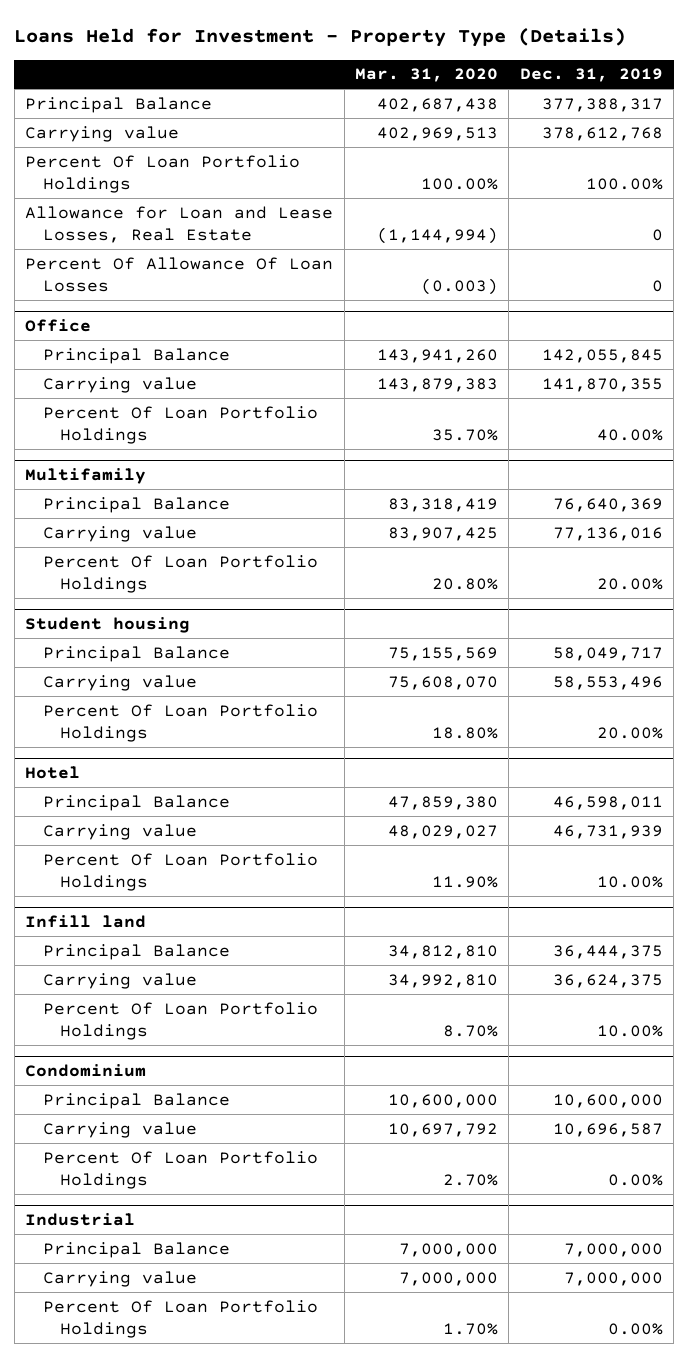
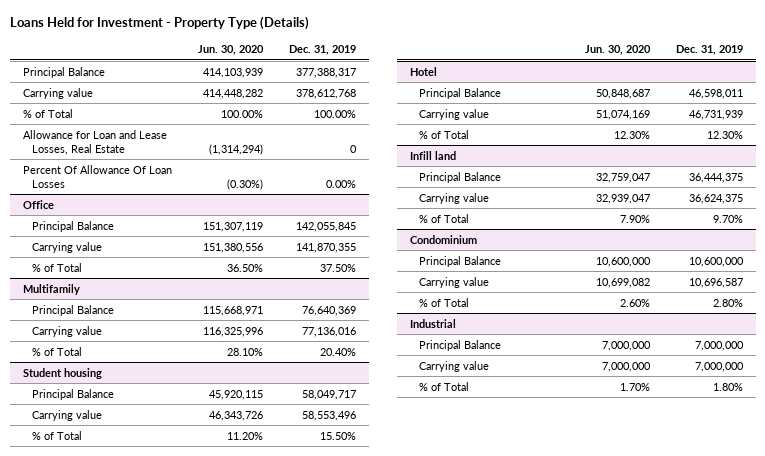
[354,68,498,83] Mar. 31, 2020 -> none
none -> [197,45,264,56] Jun. 30, 2020
[25,154,301,193] Percent Of Loan Portfolio Holdings -> [22,108,73,118] % of Total
[651,279,663,292] 0 -> [325,179,356,188] 0.00%
[42,405,318,444] Percent Of Loan Portfolio Holdings -> none
none -> [32,262,83,272] % of Total
[42,554,318,593] Percent Of Loan Portfolio Holdings -> none
none -> [32,346,83,356] % of Total
[42,703,318,742] Percent Of Loan Portfolio Holdings -> none
none -> [32,430,83,440] % of Total
[42,852,318,891] Percent Of Loan Portfolio Holdings -> none
none -> [419,129,470,139] % of Total
[42,1001,318,1040] Percent Of Loan Portfolio Holdings -> none
none -> [419,213,470,223] % of Total
[42,1150,318,1189] Percent Of Loan Portfolio Holdings -> none
none -> [419,297,470,307] % of Total
[42,1299,318,1338] Percent Of Loan Portfolio Holdings -> none
none -> [419,381,470,391] % of Total

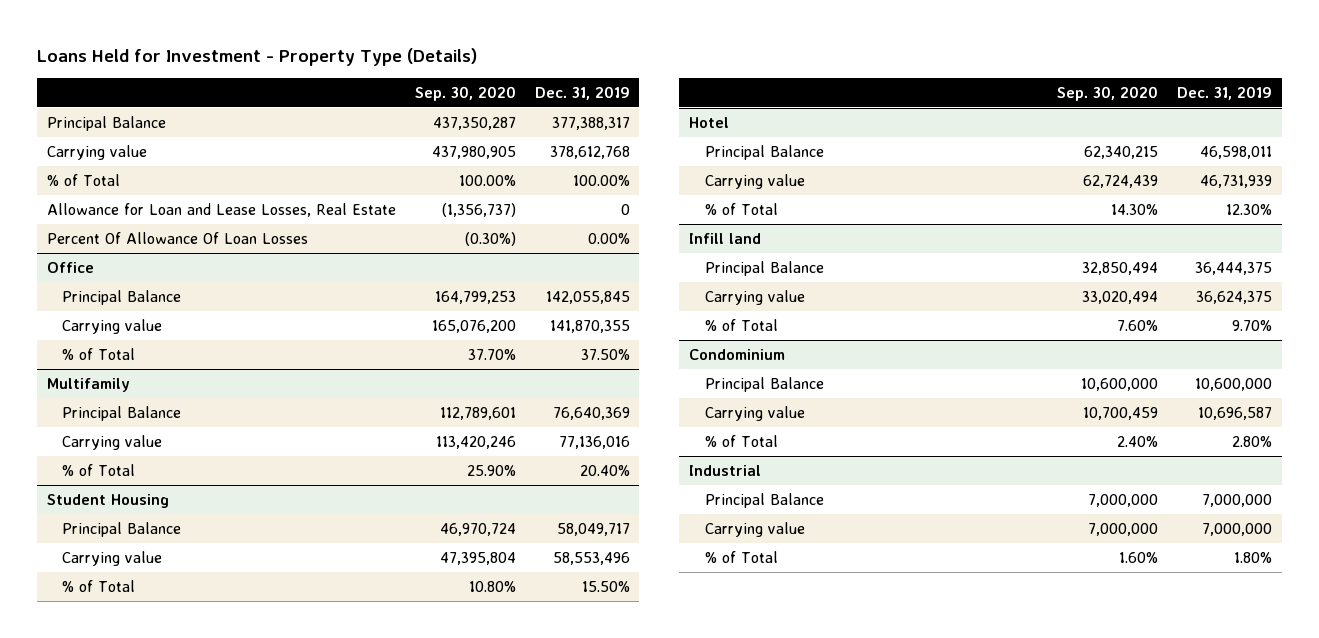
[197,45,264,56] Jun. 30, 2020 -> none
none -> [414,85,516,101] Sep. 30, 2020
[22,367,102,379] Student housing -> [46,493,169,508] Student Housing

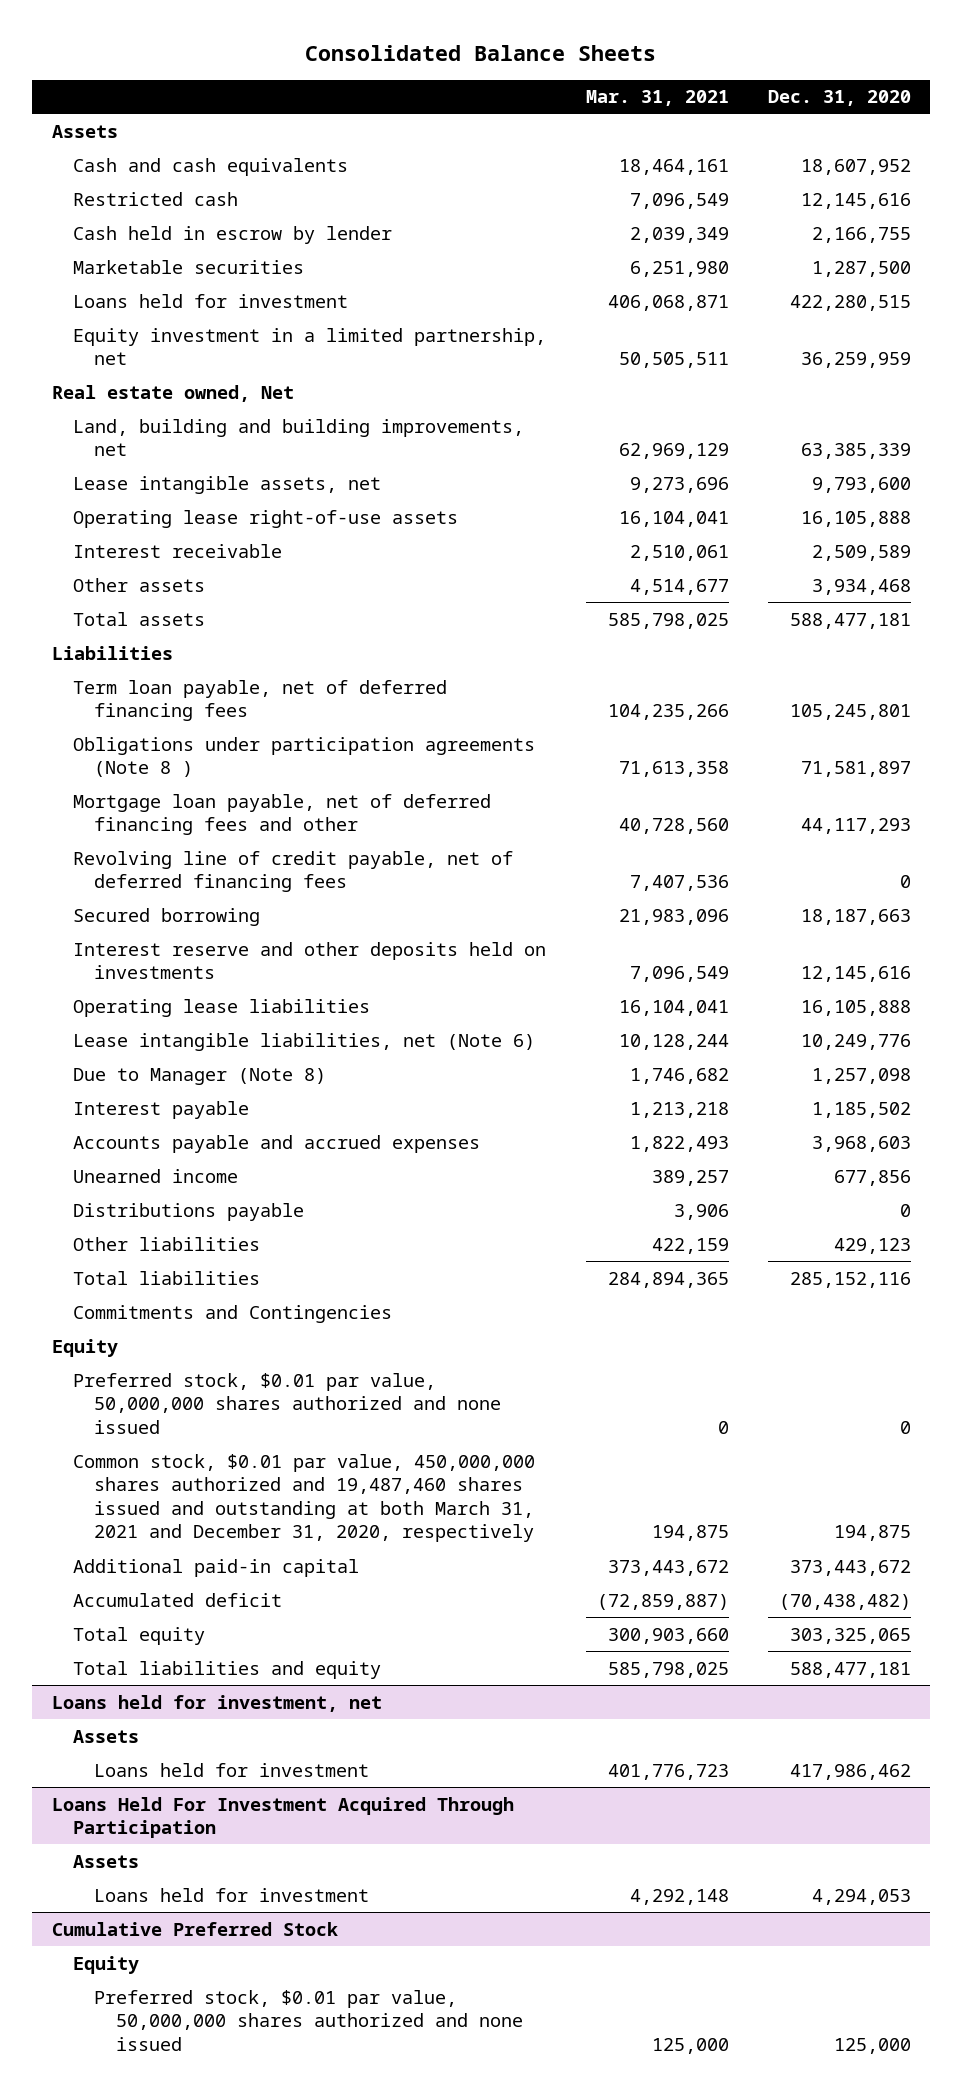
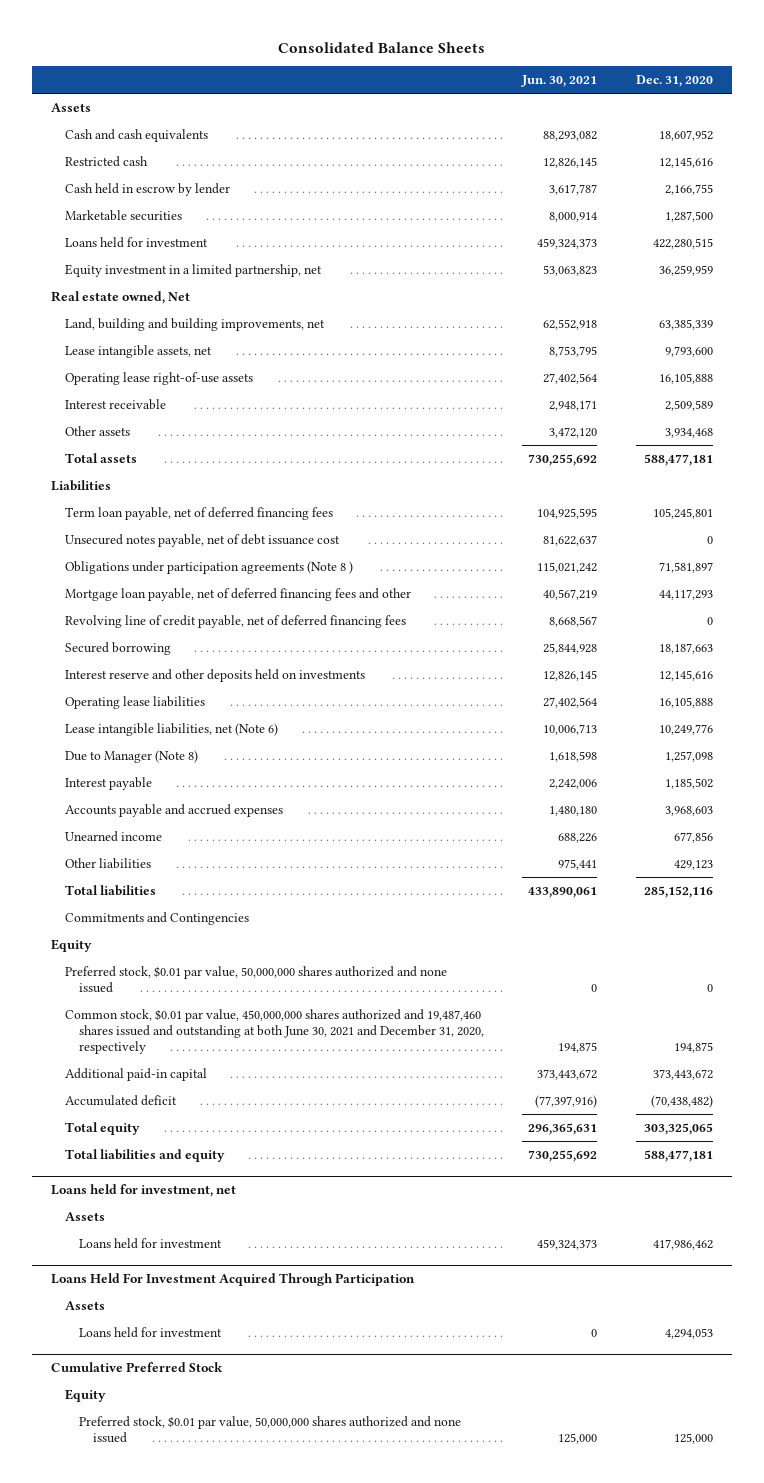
[585,90,729,107] Mar. 31, 2021 -> none
none -> [521,75,598,88] Jun. 30, 2021
none -> [65,533,341,547] Unsecured notes payable, net of debt issuance cost
[73,1202,305,1221] Distributions payable -> none
[73,1453,536,1543] Common stock, $0.01 par value, 450,000,000 shares authorized and 19,487,460 shares issued and outstanding at both March 31, 2021 and December 31, 2020, respectively -> [65,1008,485,1054] Common stock, $0.01 par value, 450,000,000 shares authorized and 19,487,460 shares issued and outstanding at both June 30, 2021 and December 31, 2020, respectively

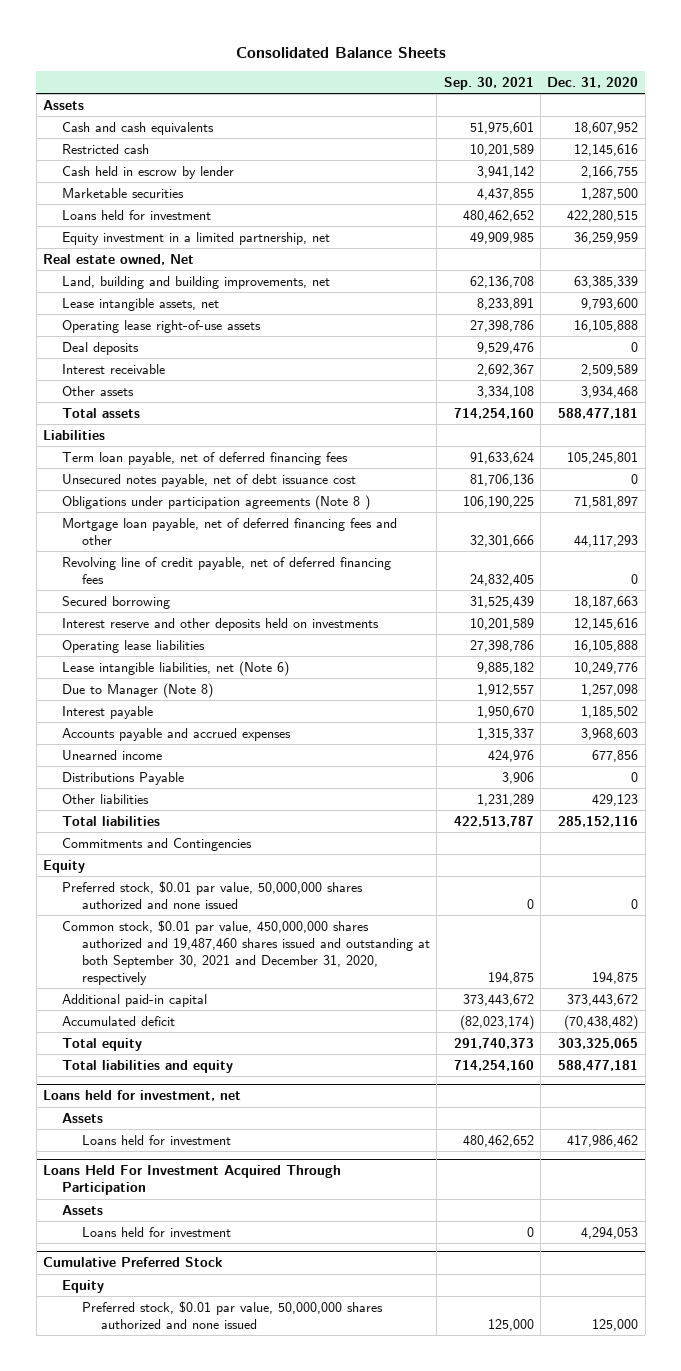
[521,75,598,88] Jun. 30, 2021 -> none
none -> [443,77,534,91] Sep. 30, 2021
none -> [62,341,140,355] Deal deposits
none -> [62,771,185,785] Distributions Payable
[65,1008,485,1054] Common stock, $0.01 par value, 450,000,000 shares authorized and 19,487,460 shares issued and outstanding at both June 30, 2021 and December 31, 2020, respectively -> [62,919,430,985] Common stock, $0.01 par value, 450,000,000 shares authorized and 19,487,460 shares issued and outstanding at both September 30, 2021 and December 31, 2020, respectively

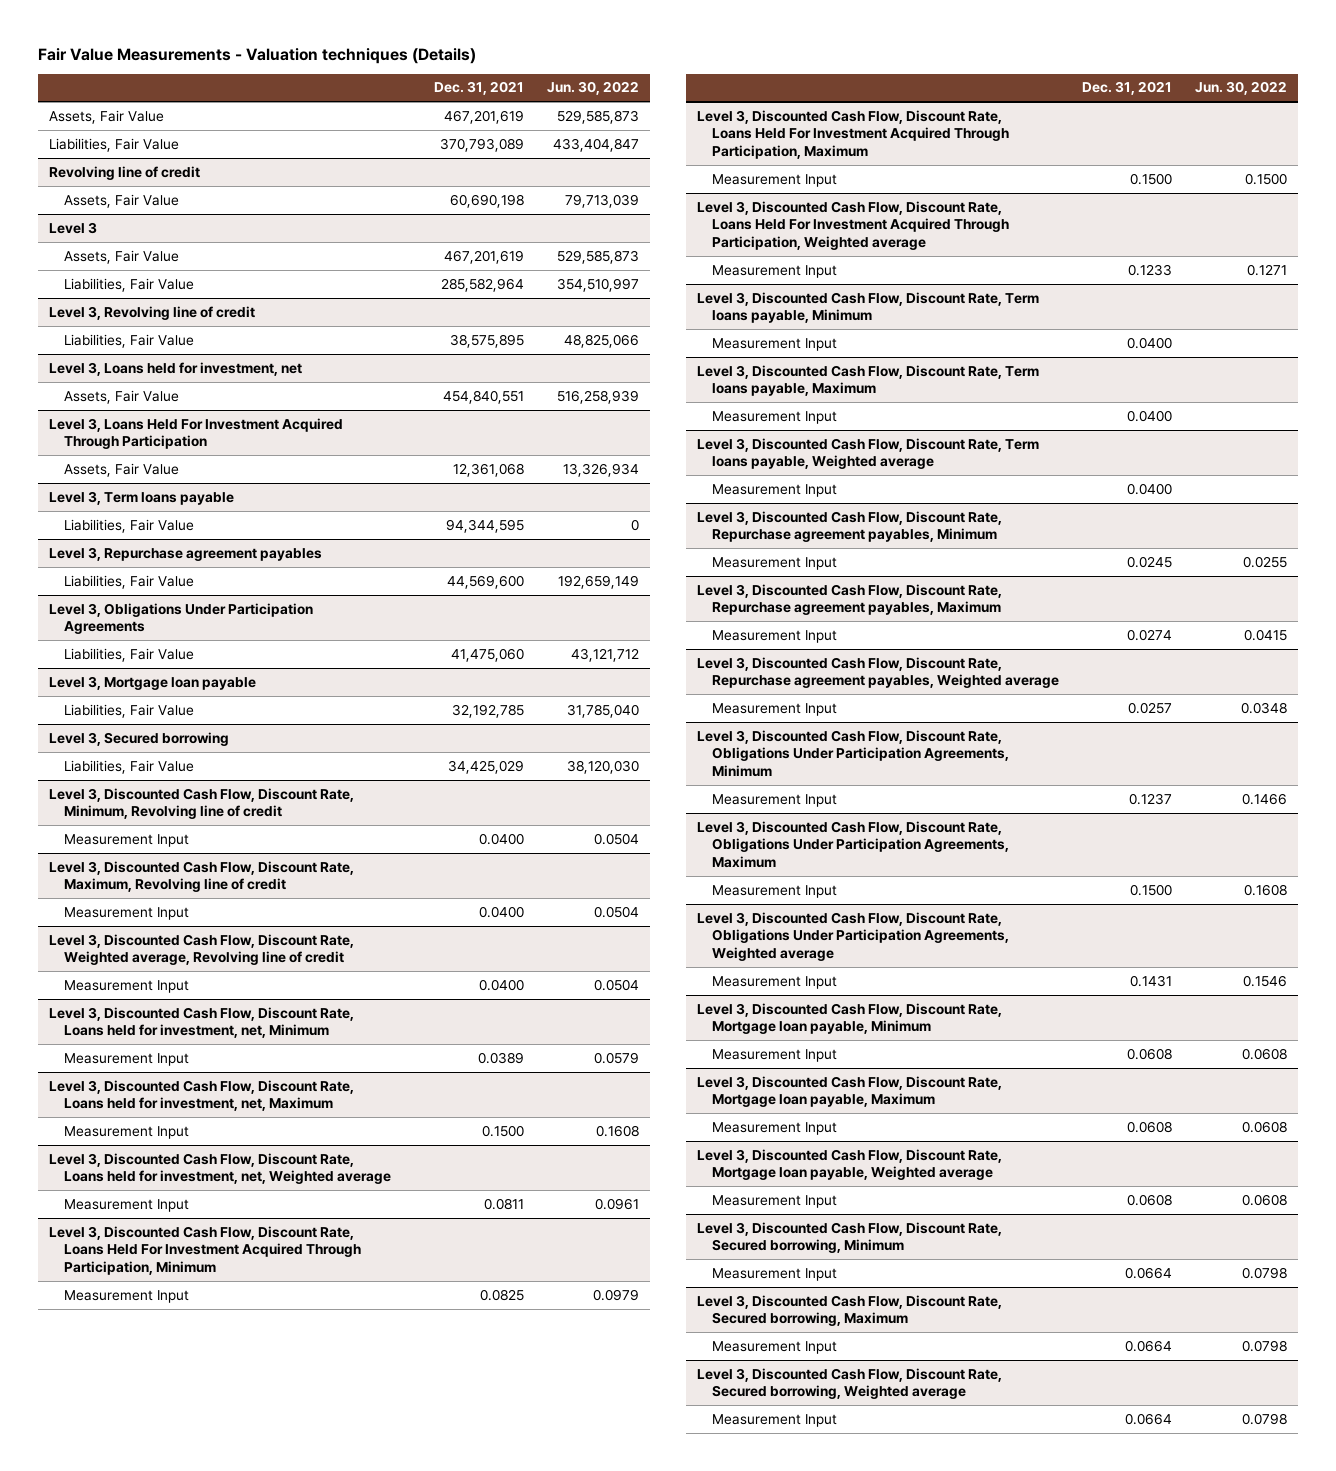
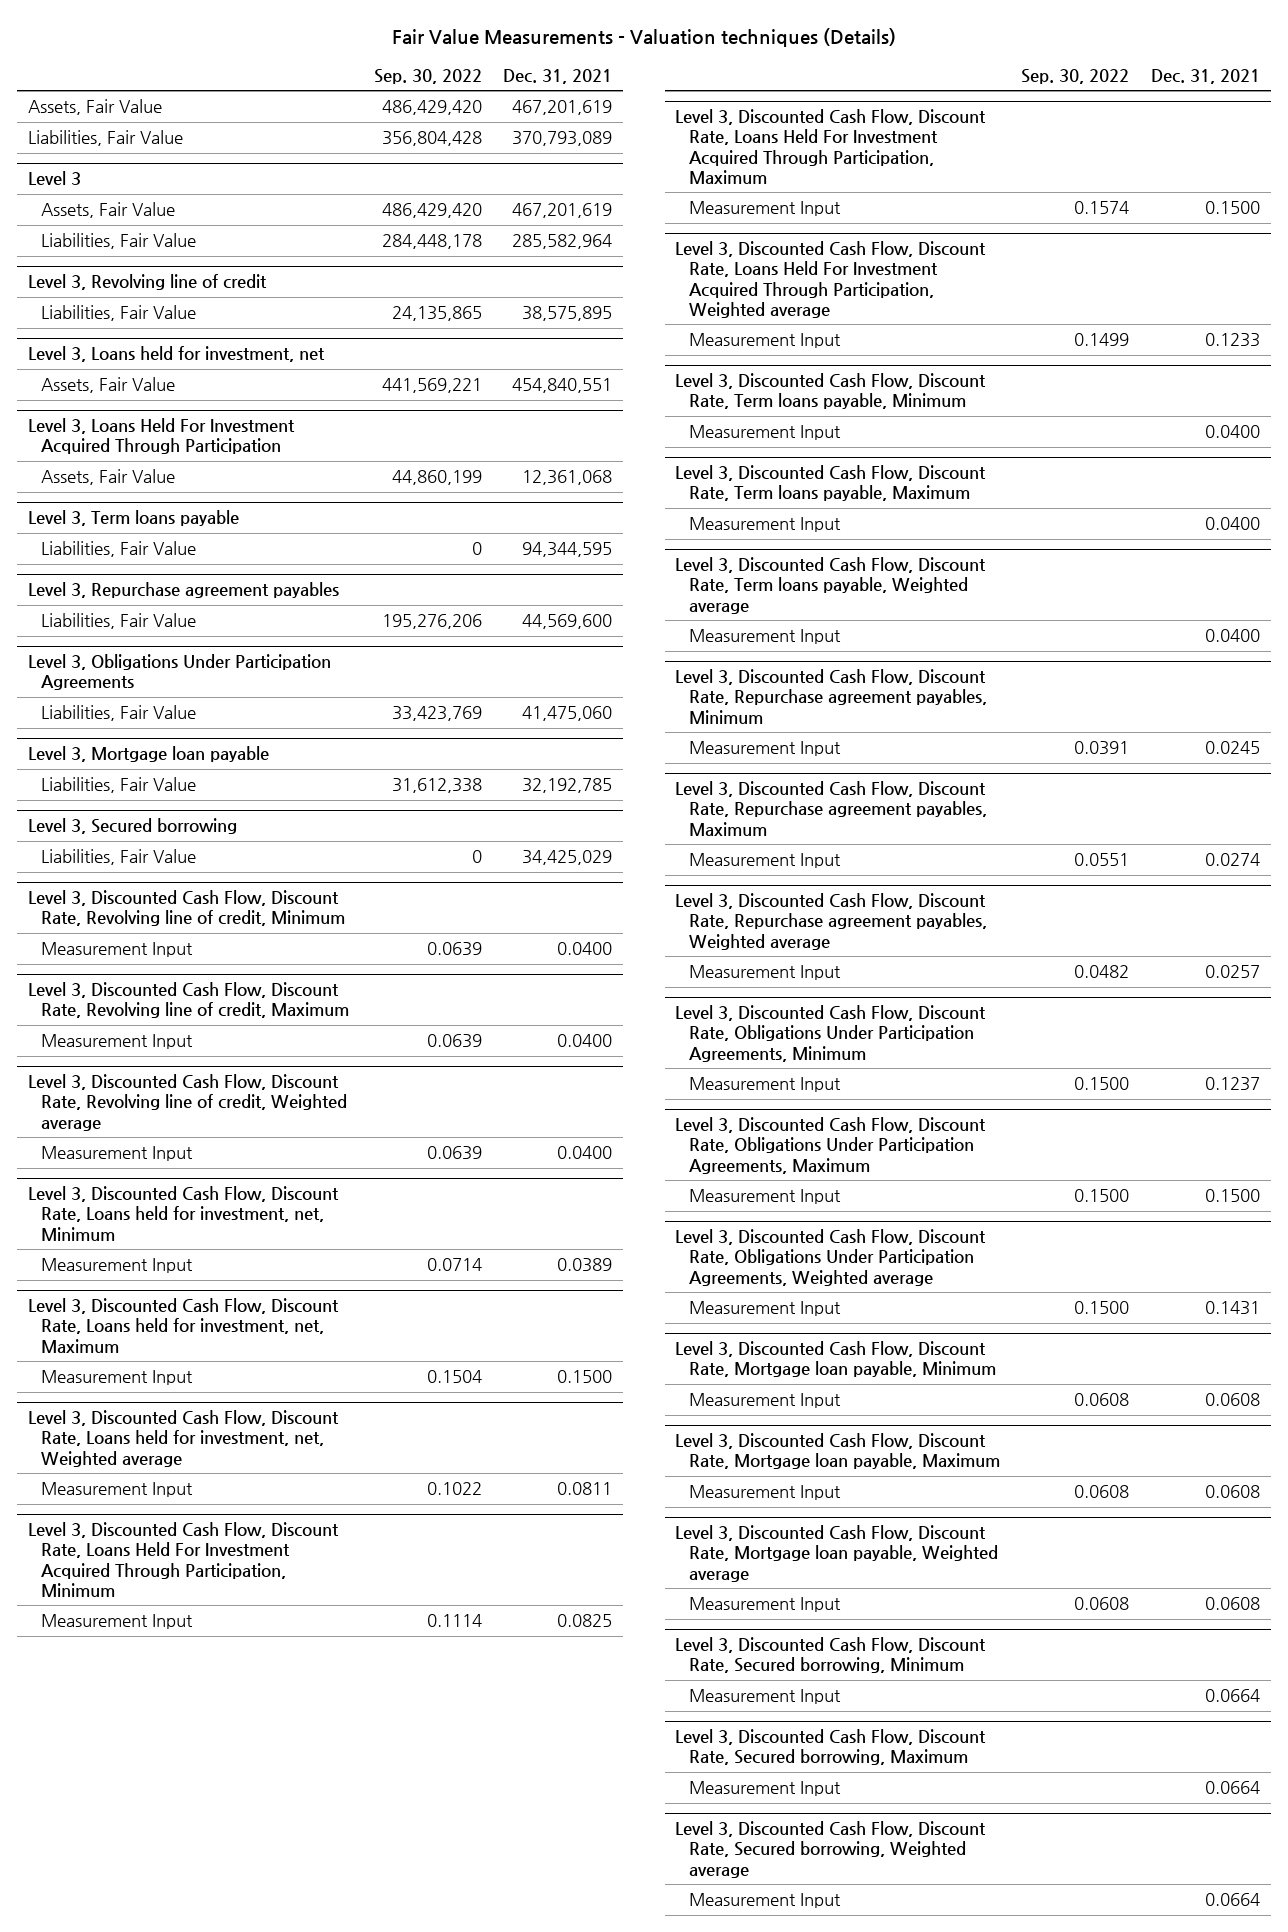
[546,81,639,96] Jun. 30, 2022 -> none
none -> [373,68,482,84] Sep. 30, 2022
[49,165,201,180] Revolving line of credit -> none
[64,193,180,208] Assets, Fair Value -> none
[49,787,355,820] Level 3, Discounted Cash Flow, Discount Rate, Minimum, Revolving line of credit -> [27,890,346,927] Level 3, Discounted Cash Flow, Discount Rate, Revolving line of credit, Minimum
[49,860,355,893] Level 3, Discounted Cash Flow, Discount Rate, Maximum, Revolving line of credit -> [27,982,350,1019] Level 3, Discounted Cash Flow, Discount Rate, Revolving line of credit, Maximum
[49,933,355,966] Level 3, Discounted Cash Flow, Discount Rate, Weighted average, Revolving line of credit -> [27,1074,348,1131] Level 3, Discounted Cash Flow, Discount Rate, Revolving line of credit, Weighted average

